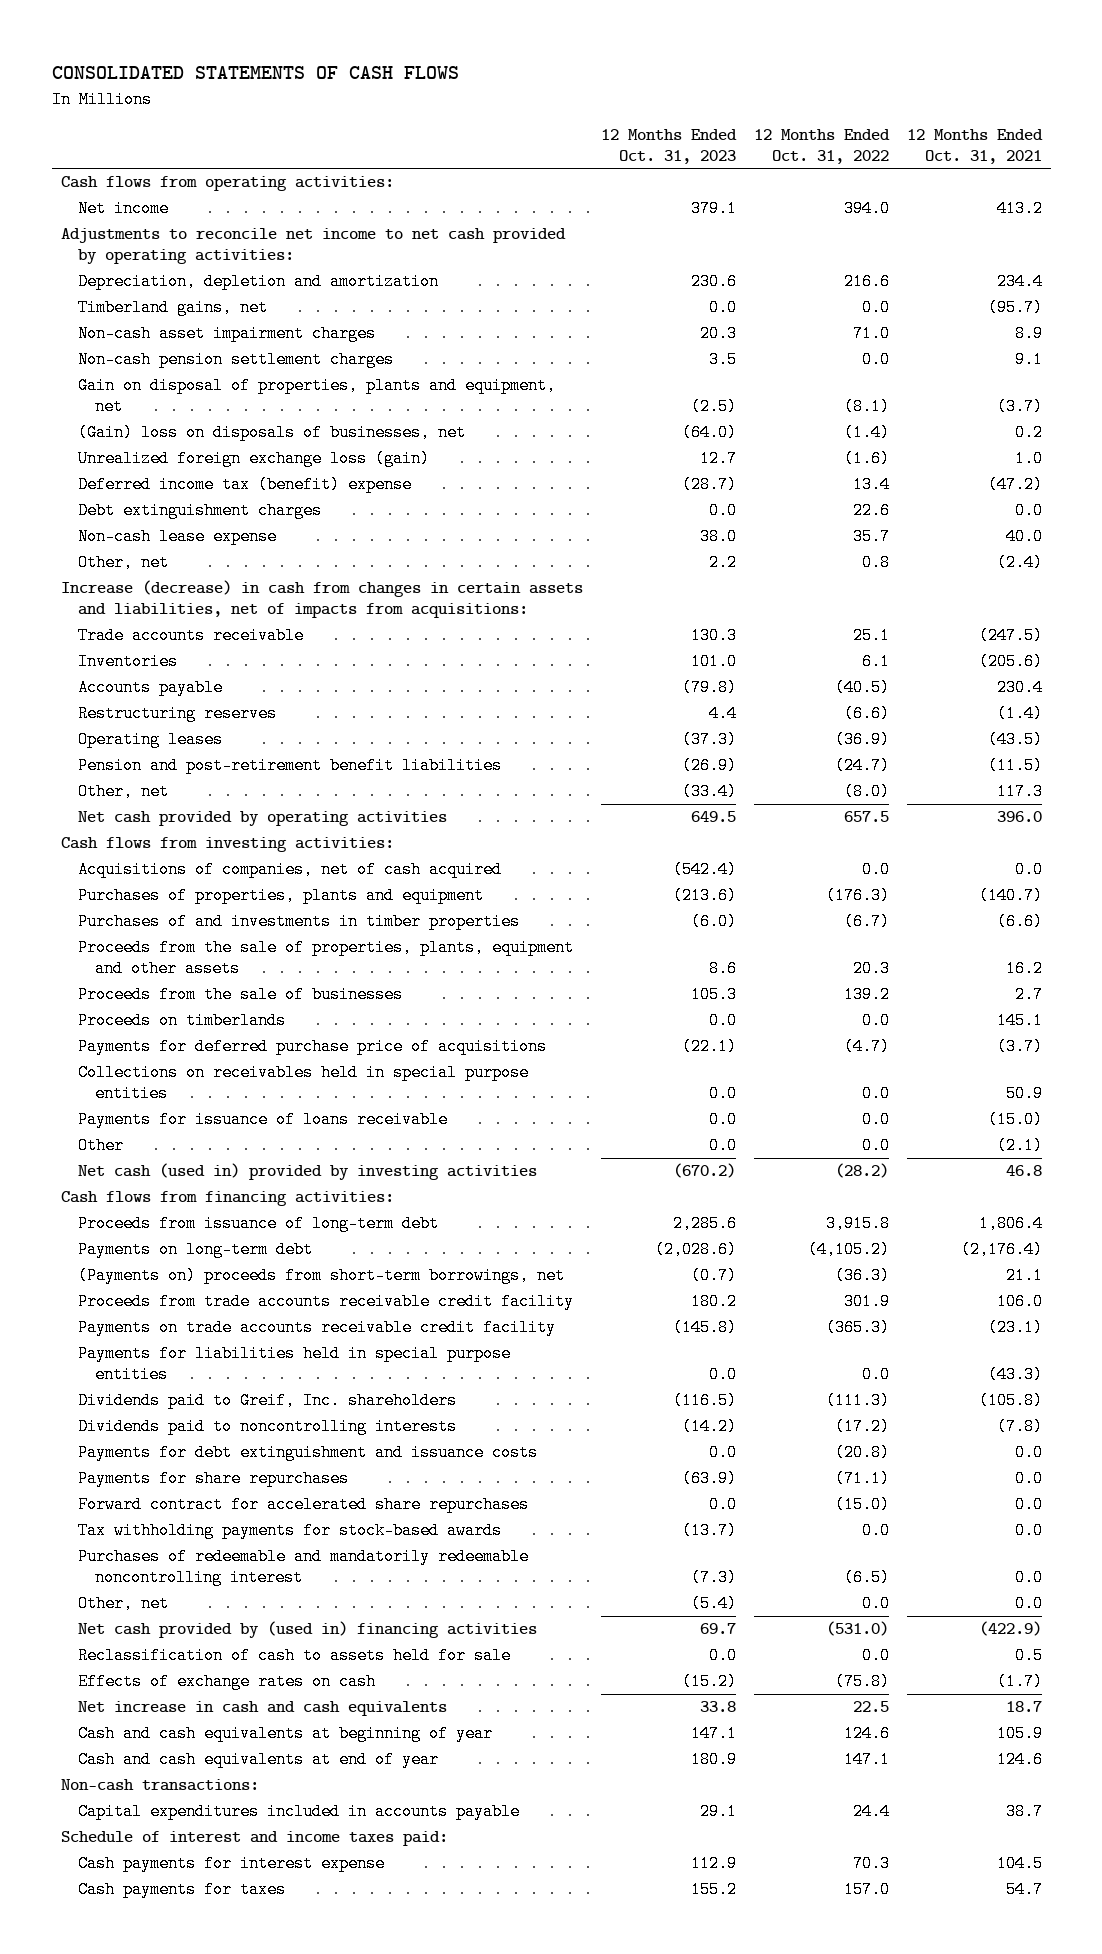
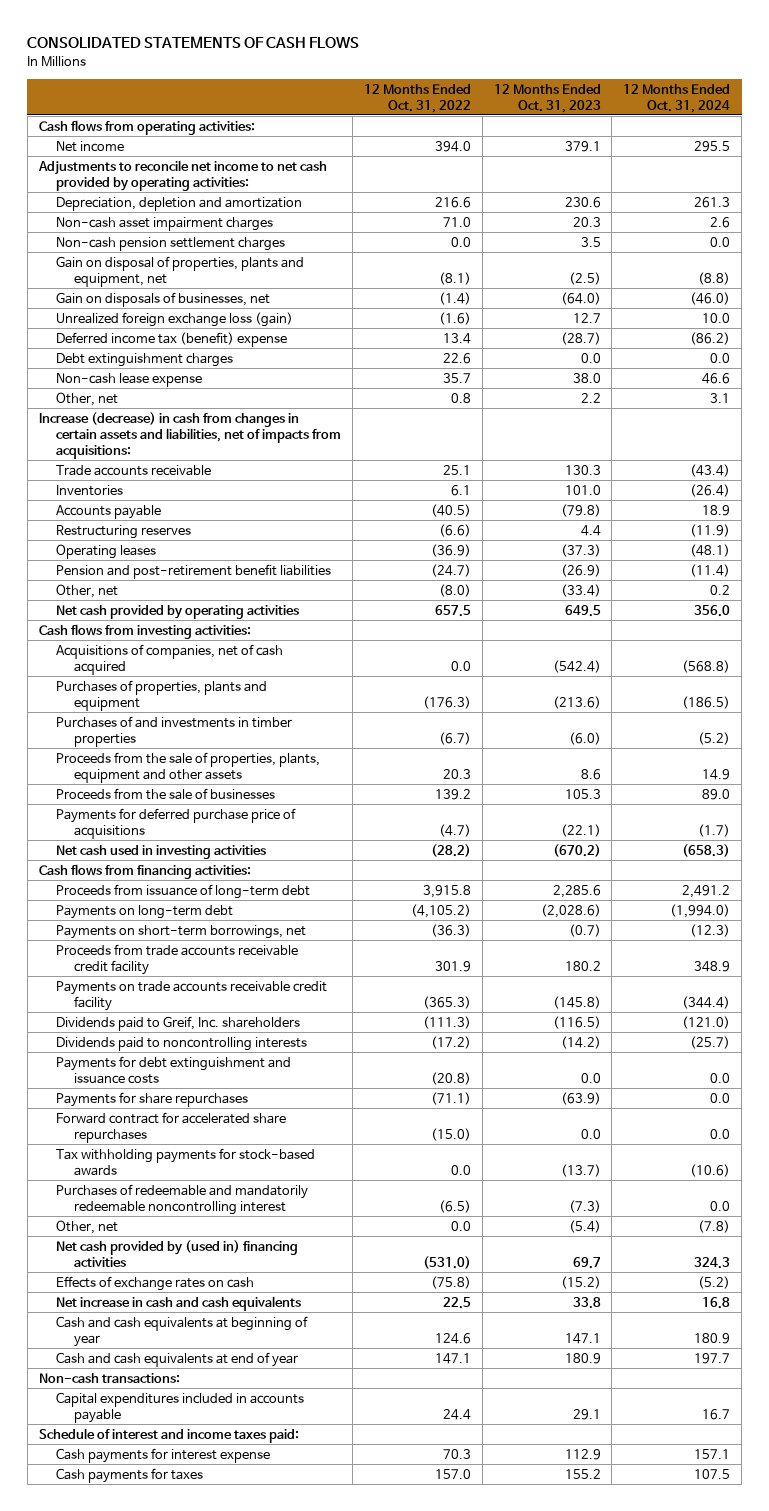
[906,128,1043,164] 12 Months Ended Oct. 31, 2021 -> none
none -> [623,83,731,113] 12 Months Ended Oct. 31, 2024
[77,299,268,317] Timberland gains, net -> none
[77,424,466,442] (Gain) loss on disposals of businesses, net -> [56,291,271,307] Gain on disposals of businesses, net
[77,1012,286,1030] Proceeds on timberlands -> none
[77,1064,529,1103] Collections on receivables held in special purpose entities -> none
[77,1111,448,1129] Payments for issuance of loans receivable -> none
[77,1137,124,1155] Other -> none
[77,1163,537,1181] Net cash (used in) provided by investing activities -> [56,844,267,859] Net cash used in investing activities
[77,1267,565,1285] (Payments on) proceeds from short-term borrowings, net -> [56,924,307,939] Payments on short-term borrowings, net
[77,1345,511,1384] Payments for liabilities held in special purpose entities -> none
[77,1647,511,1665] Reclassification of cash to assets held for sale -> none

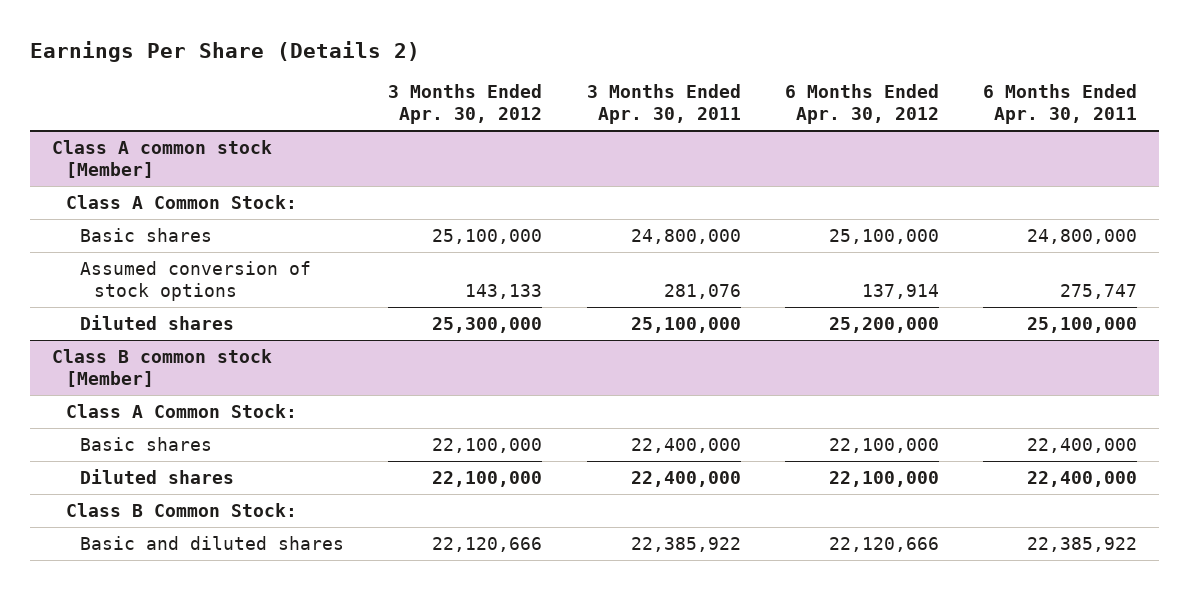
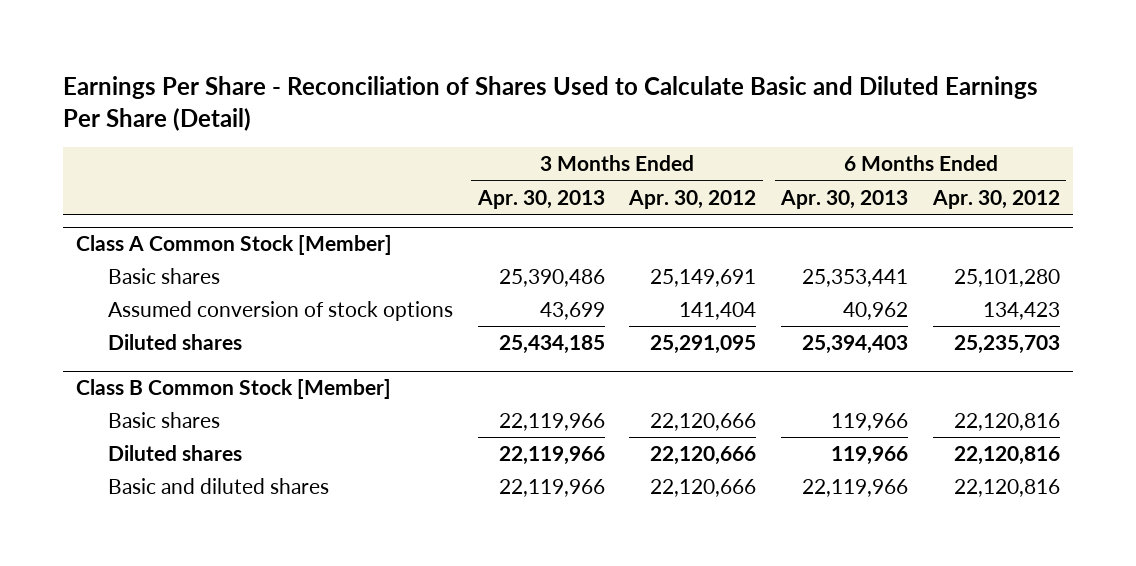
[30,40,421,62] Earnings Per Share (Details 2) -> [63,76,1039,131] Earnings Per Share - Reconciliation of Shares Used to Calculate Basic and Diluted Earnings Per Share (Detail)
[586,84,741,125] 3 Months Ended Apr. 30, 2011 -> none
[983,84,1138,125] 6 Months Ended Apr. 30, 2011 -> none
none -> [476,189,605,209] Apr. 30, 2013
none -> [780,189,909,209] Apr. 30, 2013
[66,195,298,210] Class A Common Stock: -> none
[66,404,298,419] Class A Common Stock: -> none
[66,503,298,518] Class B Common Stock: -> none
[52,140,273,178] Class A common stock [Member] -> [75,235,392,256] Class A Common Stock [Member]
[432,229,543,245] 25,100,000 -> [650,269,757,288] 25,149,691
[828,229,939,245] 25,100,000 -> [954,269,1061,288] 25,101,280
[465,283,543,299] 143,133 -> [679,302,757,321] 141,404
[861,283,939,299] 137,914 -> [983,302,1061,321] 134,423
[432,317,543,334] 25,300,000 -> [650,335,757,355] 25,291,095
[828,317,939,334] 25,200,000 -> [954,335,1061,355] 25,235,703
[52,349,273,387] Class B common stock [Member] -> [75,379,391,400] Class B Common Stock [Member]
[432,438,543,454] 22,100,000 -> [650,413,757,432] 22,120,666
[828,438,939,454] 22,100,000 -> [954,413,1061,432] 22,120,816
[432,471,543,488] 22,100,000 -> [650,446,757,466] 22,120,666
[828,471,939,488] 22,100,000 -> [954,446,1061,466] 22,120,816
[828,537,939,553] 22,120,666 -> [954,479,1061,498] 22,120,816

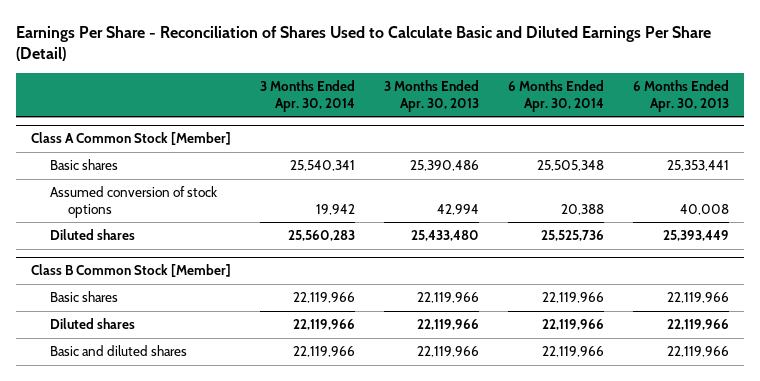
[628,189,757,209] Apr. 30, 2012 -> none
[932,189,1061,209] Apr. 30, 2012 -> none
none -> [260,79,356,112] 3 Months Ended Apr. 30, 2014
none -> [508,79,605,112] 6 Months Ended Apr. 30, 2014
[539,302,605,321] 43,699 -> [437,203,480,215] 42,994
[843,302,909,321] 40,962 -> [680,203,730,215] 40,008
[498,335,605,355] 25,434,185 -> [411,230,480,242] 25,433,480
[802,335,909,355] 25,394,403 -> [663,230,730,242] 25,393,449
[831,413,909,432] 119,966 -> [667,292,730,304] 22,119,966
[831,446,909,466] 119,966 -> [667,319,730,331] 22,119,966

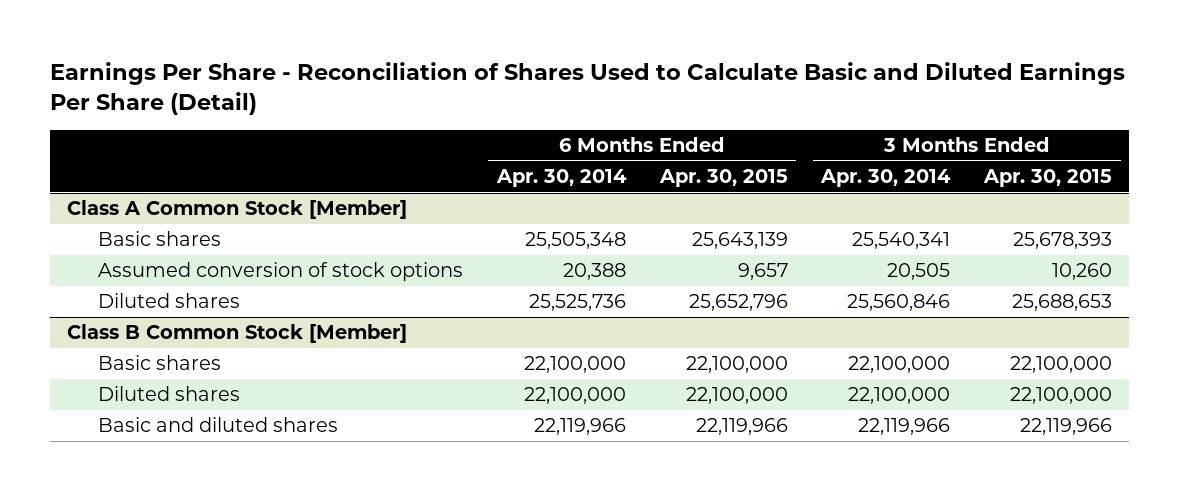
[384,79,480,112] 3 Months Ended Apr. 30, 2013 -> none
[633,79,730,112] 6 Months Ended Apr. 30, 2013 -> none
none -> [658,169,788,188] Apr. 30, 2015
none -> [983,169,1113,188] Apr. 30, 2015
[316,203,356,215] 19,942 -> [887,263,951,281] 20,505
[288,230,356,242] 25,560,283 -> [847,294,951,312] 25,560,846
[293,292,356,304] 22,119,966 -> [848,356,951,374] 22,100,000
[542,292,605,304] 22,119,966 -> [523,356,626,374] 22,100,000
[293,319,356,331] 22,119,966 -> [848,387,951,405] 22,100,000
[542,319,605,331] 22,119,966 -> [523,387,626,405] 22,100,000

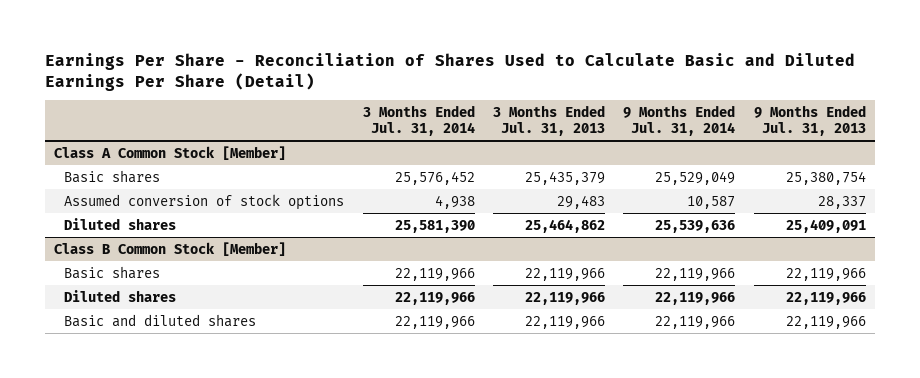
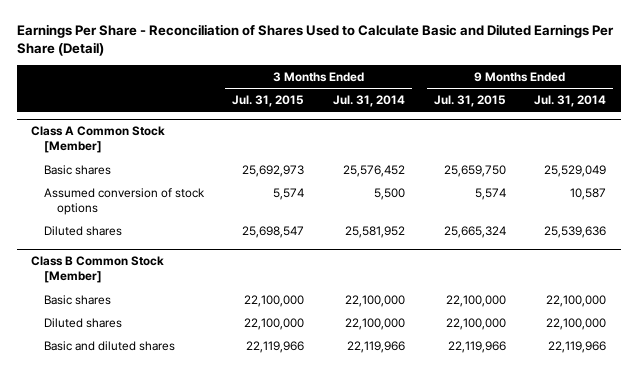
[493,105,606,136] 3 Months Ended Jul. 31, 2013 -> none
[753,105,866,136] 9 Months Ended Jul. 31, 2013 -> none
none -> [232,94,305,107] Jul. 31, 2015
none -> [433,94,506,107] Jul. 31, 2015
[434,194,475,209] 4,938 -> [374,187,406,200] 5,500
[394,219,475,233] 25,581,390 -> [345,225,406,238] 25,581,952
[394,267,475,281] 22,119,966 -> [345,294,406,307] 22,100,000
[655,267,736,281] 22,119,966 -> [546,294,607,307] 22,100,000
[394,291,475,305] 22,119,966 -> [345,317,406,330] 22,100,000
[655,291,736,305] 22,119,966 -> [546,317,607,330] 22,100,000

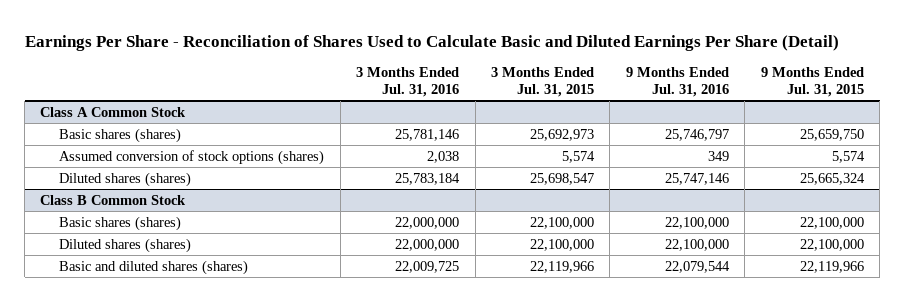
[333,94,406,107] Jul. 31, 2014 -> none
[534,94,607,107] Jul. 31, 2014 -> none
none -> [356,67,460,98] 3 Months Ended Jul. 31, 2016
none -> [625,67,729,98] 9 Months Ended Jul. 31, 2016
[30,126,165,154] Class A Common Stock [Member] -> [40,106,187,117] Class A Common Stock
[43,164,111,175] Basic shares -> [59,127,182,143] Basic shares (shares)
[43,187,205,215] Assumed conversion of stock options -> [59,149,325,165] Assumed conversion of stock options (shares)
[43,225,122,236] Diluted shares -> [59,171,192,187] Diluted shares (shares)
[30,256,164,284] Class B Common Stock [Member] -> [40,194,187,205] Class B Common Stock
[43,294,111,305] Basic shares -> [59,215,182,231] Basic shares (shares)
[43,317,122,328] Diluted shares -> [59,237,192,253] Diluted shares (shares)
[43,340,175,351] Basic and diluted shares -> [59,259,249,275] Basic and diluted shares (shares)

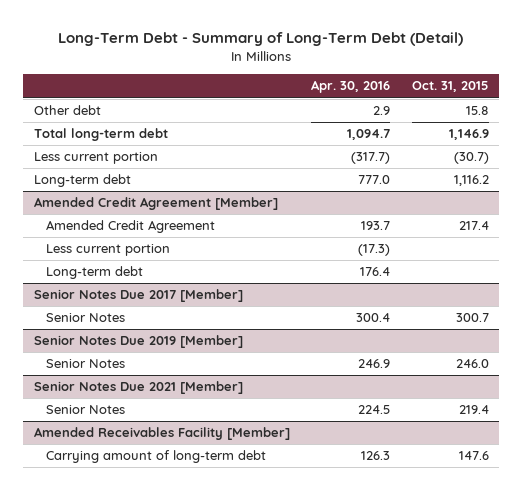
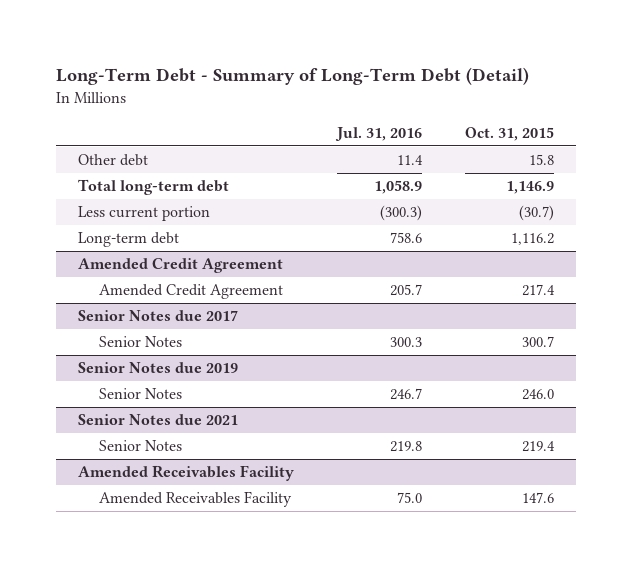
[311,80,391,94] Apr. 30, 2016 -> none
none -> [335,126,423,141] Jul. 31, 2016
[33,197,278,211] Amended Credit Agreement [Member] -> [77,258,283,274] Amended Credit Agreement
[45,244,170,257] Less current portion -> none
[45,266,143,280] Long-term debt -> none
[33,289,243,303] Senior Notes Due 2017 [Member] -> [77,310,238,322] Senior Notes due 2017
[33,335,243,349] Senior Notes Due 2019 [Member] -> [77,362,238,374] Senior Notes due 2019
[33,381,243,395] Senior Notes Due 2021 [Member] -> [77,414,238,426] Senior Notes due 2021
[33,427,290,441] Amended Receivables Facility [Member] -> [77,465,294,482] Amended Receivables Facility
[45,450,266,464] Carrying amount of long-term debt -> [99,491,293,508] Amended Receivables Facility

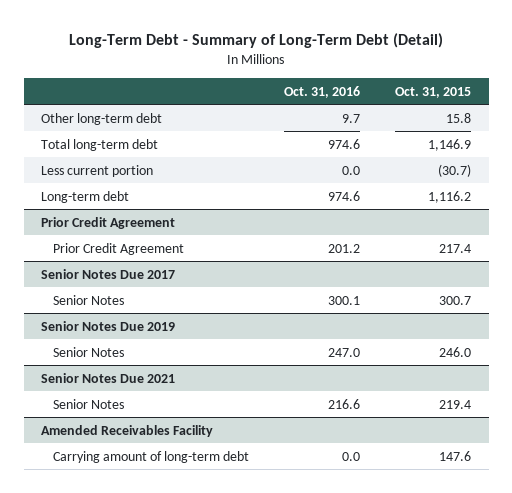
[335,126,423,141] Jul. 31, 2016 -> none
none -> [283,85,360,98] Oct. 31, 2016
[77,154,148,167] Other debt -> [41,112,163,125] Other long-term debt
[77,258,283,274] Amended Credit Agreement -> [41,216,176,229] Prior Credit Agreement
[99,284,284,300] Amended Credit Agreement -> [52,242,184,255] Prior Credit Agreement
[77,310,238,322] Senior Notes due 2017 -> [41,268,176,279] Senior Notes Due 2017
[77,362,238,374] Senior Notes due 2019 -> [41,320,176,331] Senior Notes Due 2019
[77,414,238,426] Senior Notes due 2021 -> [41,372,176,383] Senior Notes Due 2021
[99,491,293,508] Amended Receivables Facility -> [52,450,249,463] Carrying amount of long-term debt

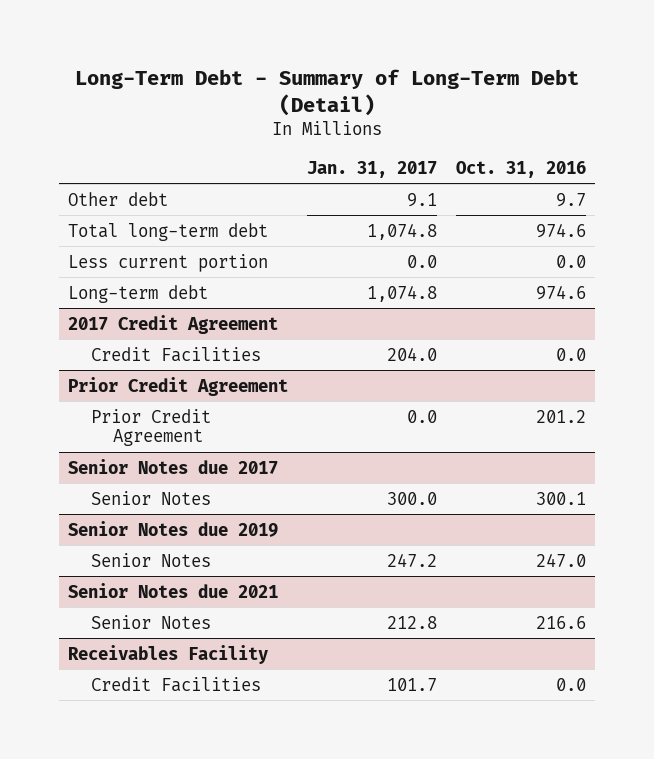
[395,86,472,98] Oct. 31, 2015 -> none
none -> [306,160,437,178] Jan. 31, 2017
[41,112,163,125] Other long-term debt -> [68,191,169,206] Other debt
none -> [68,314,279,334] 2017 Credit Agreement
none -> [90,346,261,362] Credit Facilities
[41,268,176,279] Senior Notes Due 2017 -> [68,458,279,474] Senior Notes due 2017
[41,320,176,331] Senior Notes Due 2019 -> [68,520,279,537] Senior Notes due 2019
[41,372,176,383] Senior Notes Due 2021 -> [68,582,279,598] Senior Notes due 2021
[41,424,214,437] Amended Receivables Facility -> [68,644,269,664] Receivables Facility
[52,450,249,463] Carrying amount of long-term debt -> [90,676,261,692] Credit Facilities

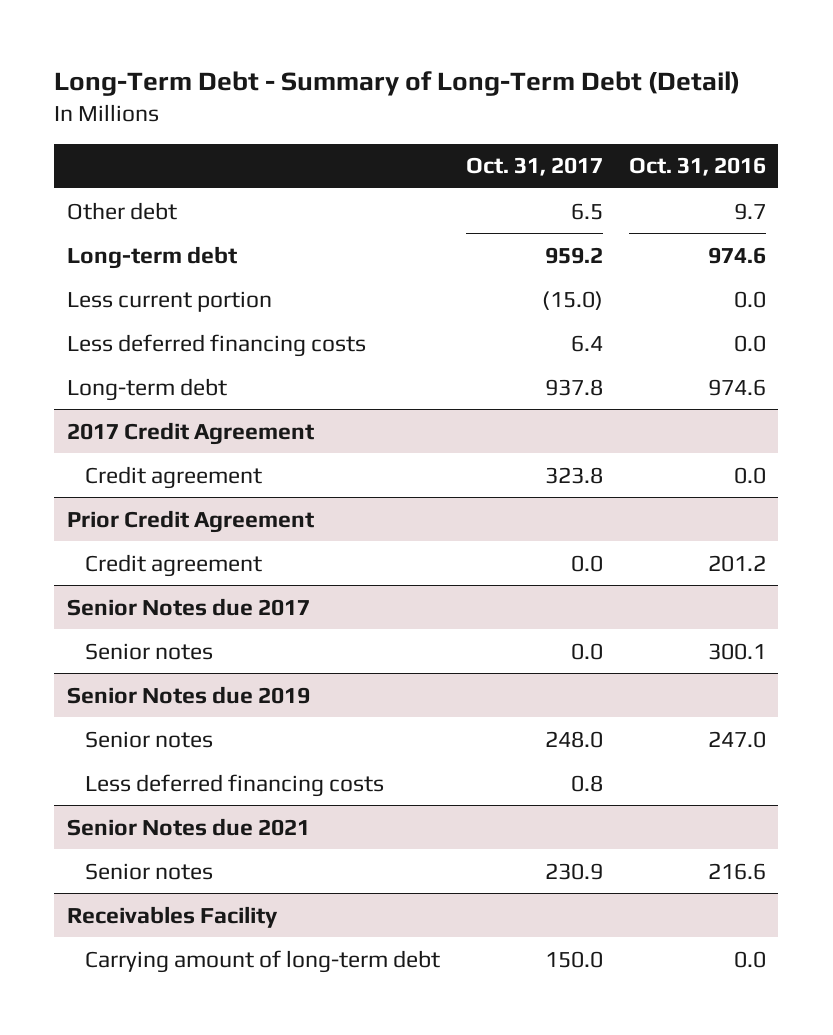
[306,160,437,178] Jan. 31, 2017 -> none
none -> [466,157,604,177] Oct. 31, 2017
[68,222,269,241] Total long-term debt -> [67,245,238,269] Long-term debt
none -> [67,333,367,357] Less deferred financing costs
[90,346,261,362] Credit Facilities -> none
none -> [85,465,263,489] Credit agreement
[90,408,211,447] Prior Credit Agreement -> [85,553,263,577] Credit agreement
[90,490,211,505] Senior Notes -> [85,642,214,660] Senior notes
[90,552,211,567] Senior Notes -> [85,730,214,748] Senior notes
none -> [85,773,385,797] Less deferred financing costs
[90,614,211,629] Senior Notes -> [85,862,214,880] Senior notes
[90,676,261,692] Credit Facilities -> [85,949,441,973] Carrying amount of long-term debt

